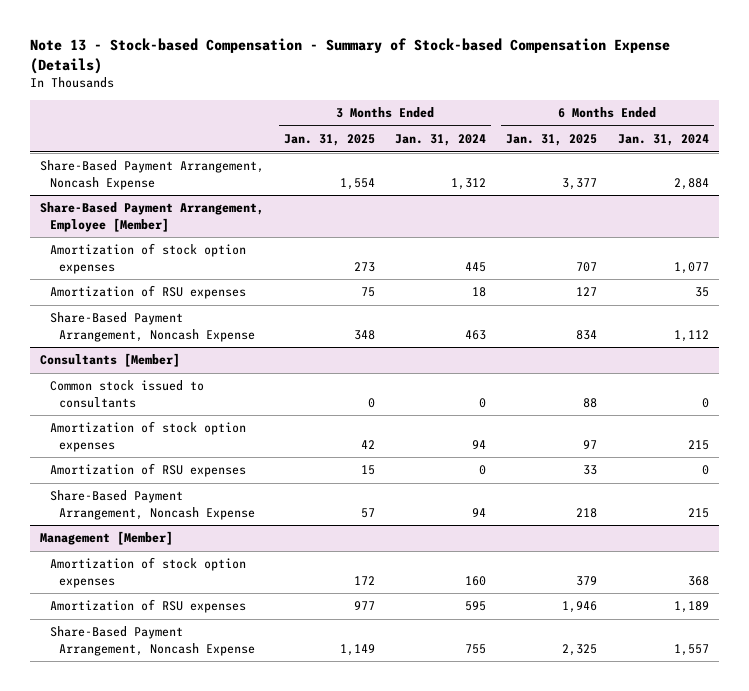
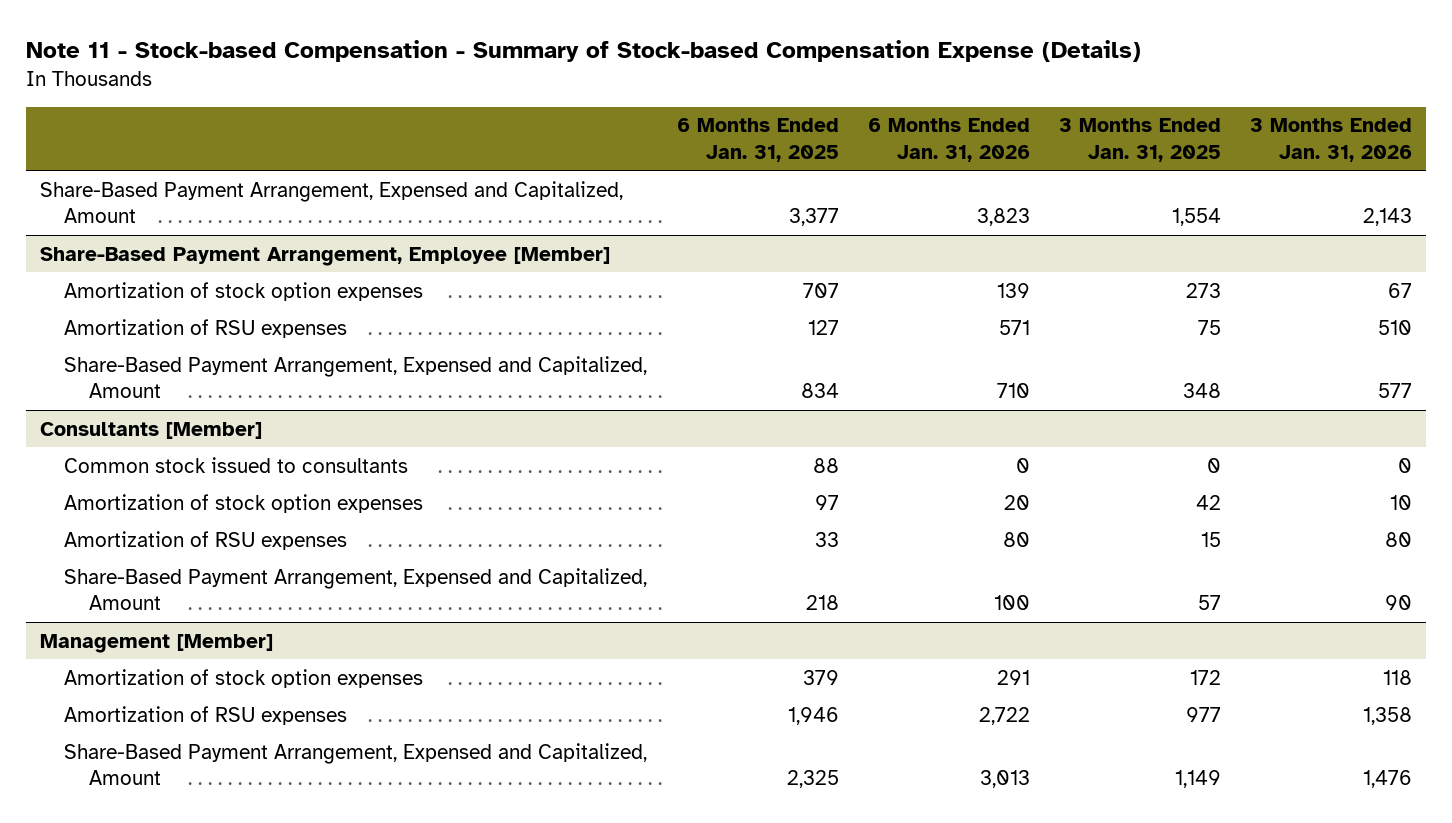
[30,38,671,74] Note 13 - Stock-based Compensation - Summary of Stock-based Compensation Expense (Details) -> [25,39,1141,62] Note 11 - Stock-based Compensation - Summary of Stock-based Compensation Expense (Details)
[395,134,487,147] Jan. 31, 2024 -> none
[617,134,709,147] Jan. 31, 2024 -> none
none -> [867,118,1030,162] 6 Months Ended Jan. 31, 2026
none -> [1249,118,1412,162] 3 Months Ended Jan. 31, 2026
[40,160,265,190] Share-Based Payment Arrangement, Noncash Expense -> [40,180,624,224] Share-Based Payment Arrangement, Expensed and Capitalized, Amount
[49,312,255,342] Share-Based Payment Arrangement, Noncash Expense -> [64,355,648,399] Share-Based Payment Arrangement, Expensed and Capitalized, Amount
[49,490,255,520] Share-Based Payment Arrangement, Noncash Expense -> [64,567,648,611] Share-Based Payment Arrangement, Expensed and Capitalized, Amount
[49,626,255,656] Share-Based Payment Arrangement, Noncash Expense -> [64,742,648,786] Share-Based Payment Arrangement, Expensed and Capitalized, Amount

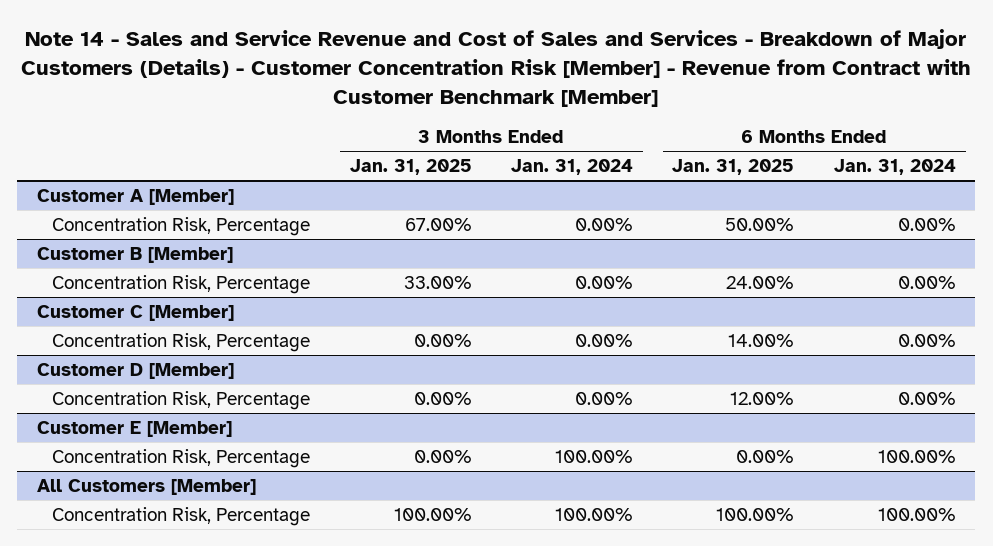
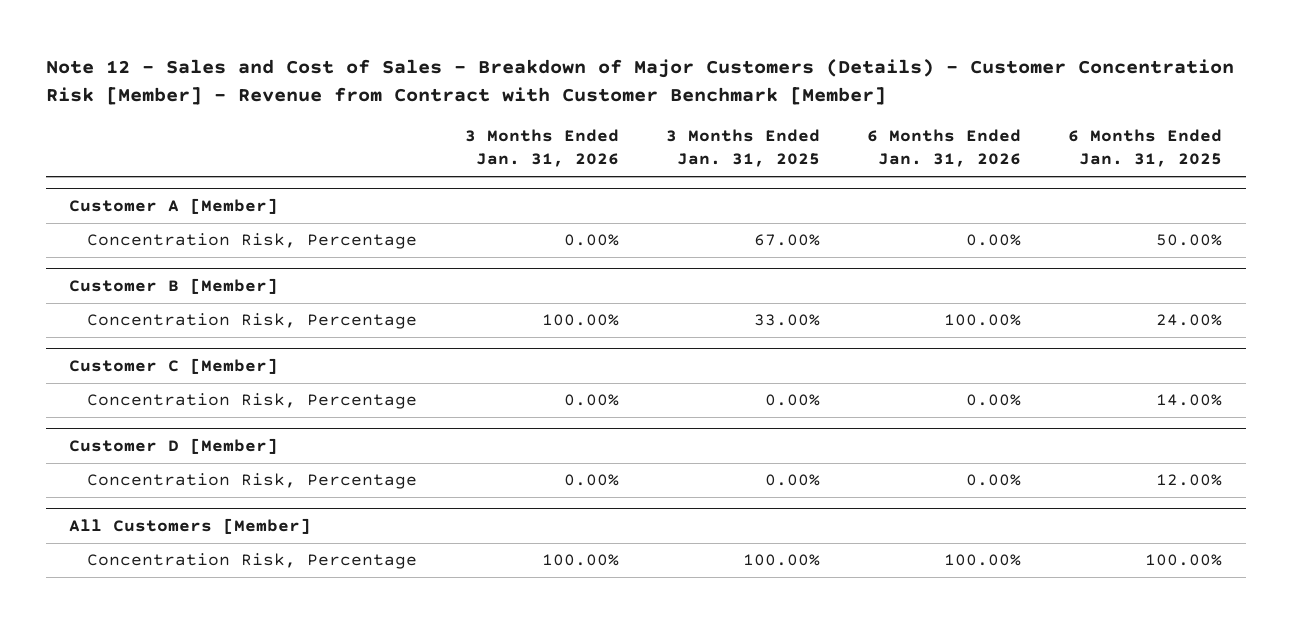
[21,28,972,107] Note 14 - Sales and Service Revenue and Cost of Sales and Services - Breakdown of Major Customers (Details) - Customer Concentration Risk [Member] - Revenue from Contract with Customer Benchmark [Member] -> [45,59,1234,106] Note 12 - Sales and Cost of Sales - Breakdown of Major Customers (Details) - Customer Concentration Risk [Member] - Revenue from Contract with Customer Benchmark [Member]
[511,158,634,175] Jan. 31, 2024 -> none
[833,158,956,175] Jan. 31, 2024 -> none
none -> [464,129,619,168] 3 Months Ended Jan. 31, 2026
none -> [867,129,1022,168] 6 Months Ended Jan. 31, 2026
[36,420,232,437] Customer E [Member] -> none
[52,448,311,468] Concentration Risk, Percentage -> none

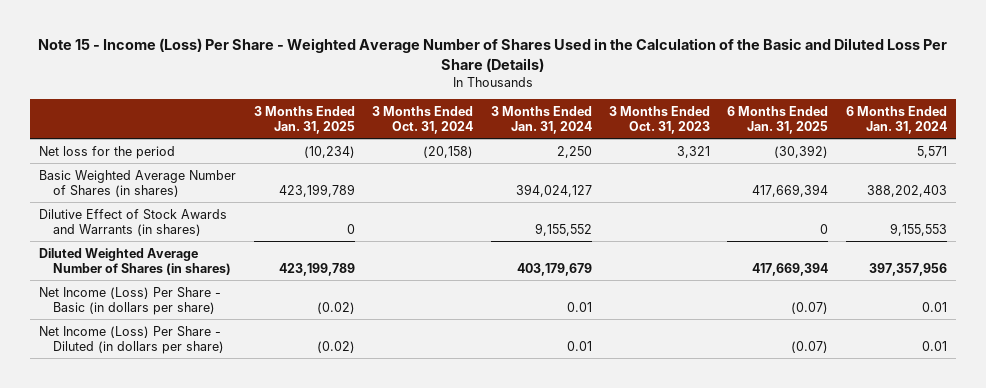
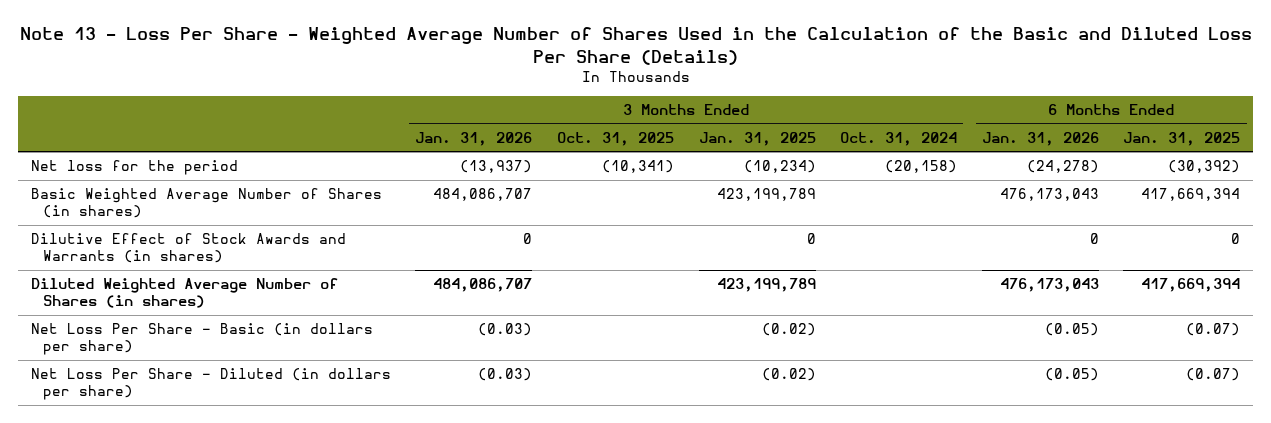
[38,38,948,72] Note 15 - Income (Loss) Per Share - Weighted Average Number of Shares Used in the Calculation of the Basic and Diluted Loss Per Share (Details) -> [19,27,1252,65] Note 13 - Loss Per Share - Weighted Average Number of Shares Used in the Calculation of the Basic and Diluted Loss Per Share (Details)
[490,105,592,134] 3 Months Ended Jan. 31, 2024 -> none
[608,105,710,134] 3 Months Ended Oct. 31, 2023 -> none
[845,105,947,134] 6 Months Ended Jan. 31, 2024 -> none
none -> [415,131,533,146] Jan. 31, 2026
none -> [556,131,674,146] Oct. 31, 2025
none -> [981,131,1099,146] Jan. 31, 2026
[39,286,222,315] Net Income (Loss) Per Share - Basic (in dollars per share) -> [30,323,373,356] Net Loss Per Share - Basic (in dollars per share)
[39,325,224,354] Net Income (Loss) Per Share - Diluted (in dollars per share) -> [30,368,391,401] Net Loss Per Share - Diluted (in dollars per share)

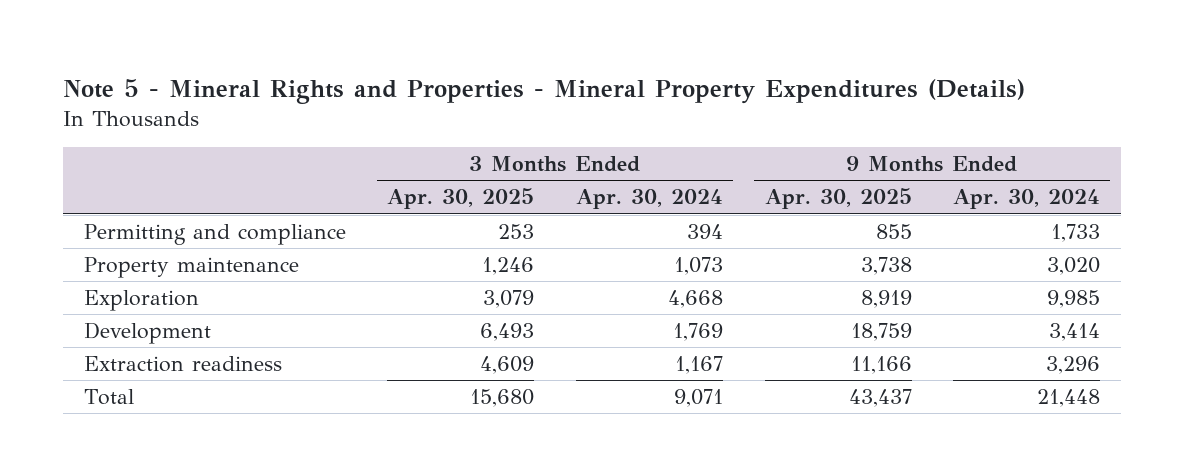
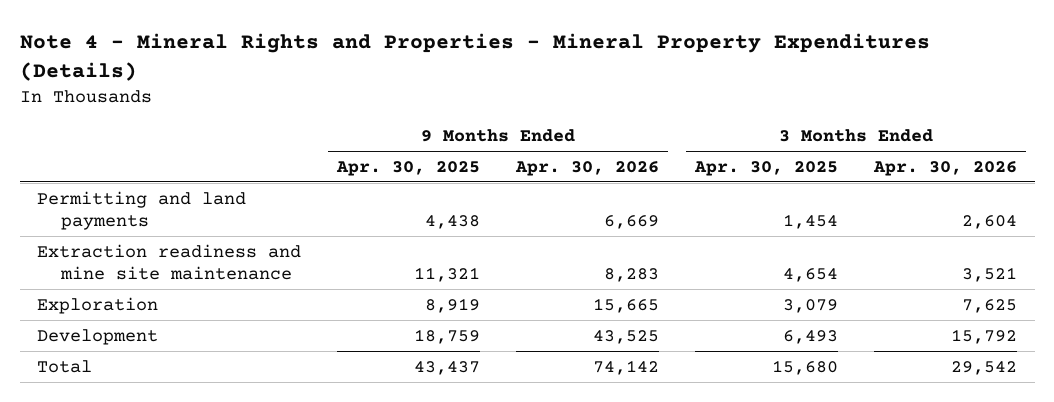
[63,78,1026,104] Note 5 - Mineral Rights and Properties - Mineral Property Expenditures (Details) -> [19,33,930,81] Note 4 - Mineral Rights and Properties - Mineral Property Expenditures (Details)
[575,189,723,210] Apr. 30, 2024 -> none
[953,189,1101,210] Apr. 30, 2024 -> none
none -> [515,160,660,176] Apr. 30, 2026
none -> [872,160,1017,176] Apr. 30, 2026
[83,224,346,246] Permitting and compliance -> none
[83,257,299,279] Property maintenance -> none
none -> [37,190,247,230] Permitting and land payments
none -> [37,243,302,280] Extraction readiness and mine site maintenance
[83,356,282,373] Extraction readiness -> none

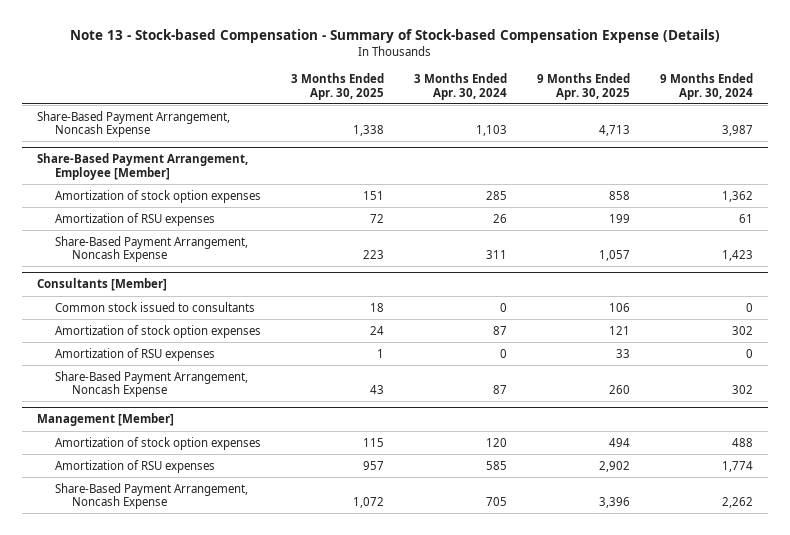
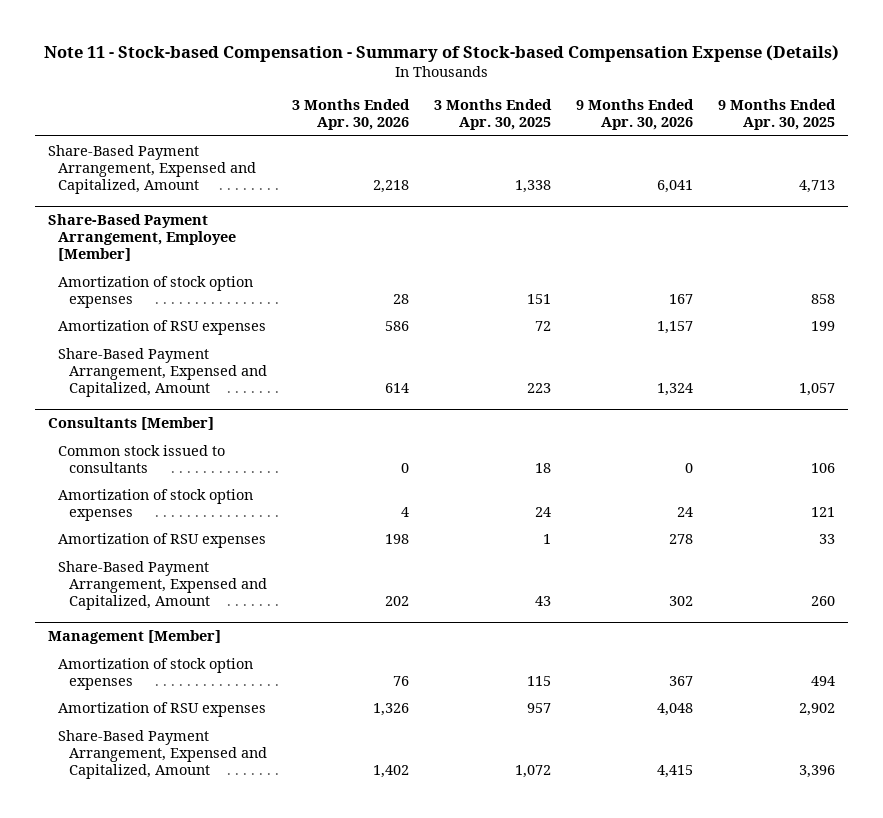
[70,29,721,44] Note 13 - Stock-based Compensation - Summary of Stock-based Compensation Expense (Details) -> [43,44,839,62] Note 11 - Stock-based Compensation - Summary of Stock-based Compensation Expense (Details)
[413,73,507,100] 3 Months Ended Apr. 30, 2024 -> none
[660,73,754,100] 9 Months Ended Apr. 30, 2024 -> none
none -> [291,99,410,131] 3 Months Ended Apr. 30, 2026
none -> [576,99,695,131] 9 Months Ended Apr. 30, 2026
[36,110,230,138] Share-Based Payment Arrangement, Noncash Expense -> [47,144,257,194] Share-Based Payment Arrangement, Expensed and Capitalized, Amount
[54,235,248,263] Share-Based Payment Arrangement, Noncash Expense -> [58,347,267,397] Share-Based Payment Arrangement, Expensed and Capitalized, Amount
[54,370,248,398] Share-Based Payment Arrangement, Noncash Expense -> [58,560,267,610] Share-Based Payment Arrangement, Expensed and Capitalized, Amount
[54,482,248,510] Share-Based Payment Arrangement, Noncash Expense -> [58,729,267,779] Share-Based Payment Arrangement, Expensed and Capitalized, Amount

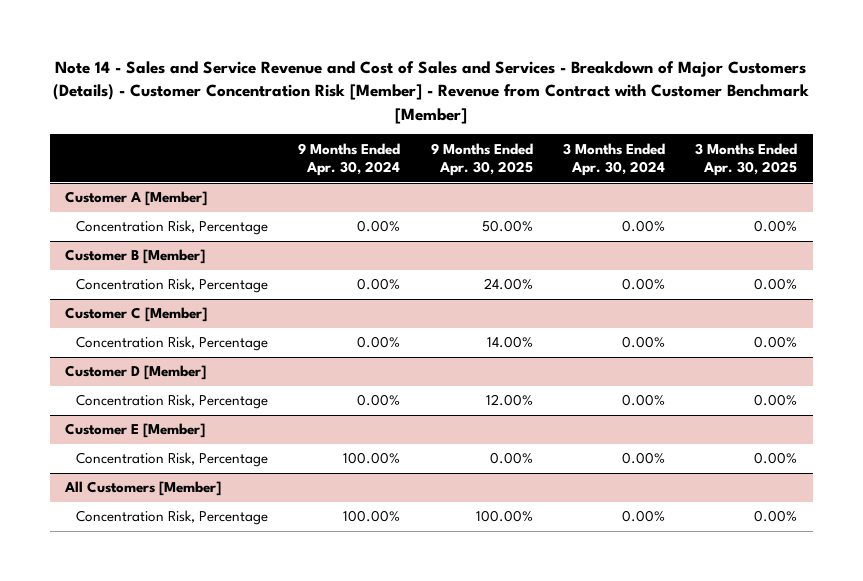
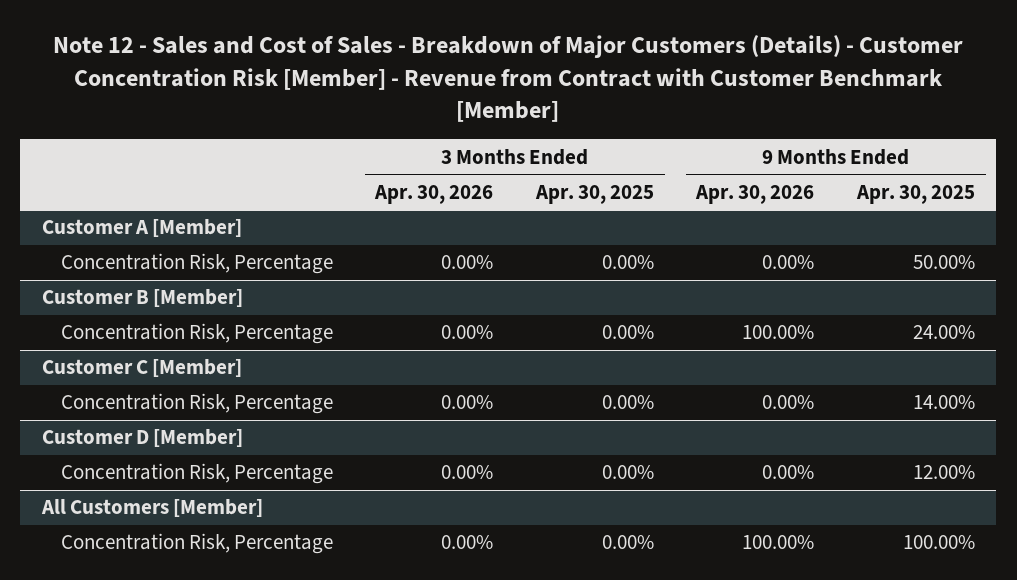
[53,61,810,124] Note 14 - Sales and Service Revenue and Cost of Sales and Services - Breakdown of Major Customers (Details) - Customer Concentration Risk [Member] - Revenue from Contract with Customer Benchmark [Member] -> [53,35,964,123] Note 12 - Sales and Cost of Sales - Breakdown of Major Customers (Details) - Customer Concentration Risk [Member] - Revenue from Contract with Customer Benchmark [Member]
[298,142,401,177] 9 Months Ended Apr. 30, 2024 -> none
[563,142,666,177] 3 Months Ended Apr. 30, 2024 -> none
none -> [374,184,494,204] Apr. 30, 2026
none -> [695,184,815,204] Apr. 30, 2026
[65,423,206,439] Customer E [Member] -> none
[75,452,268,468] Concentration Risk, Percentage -> none

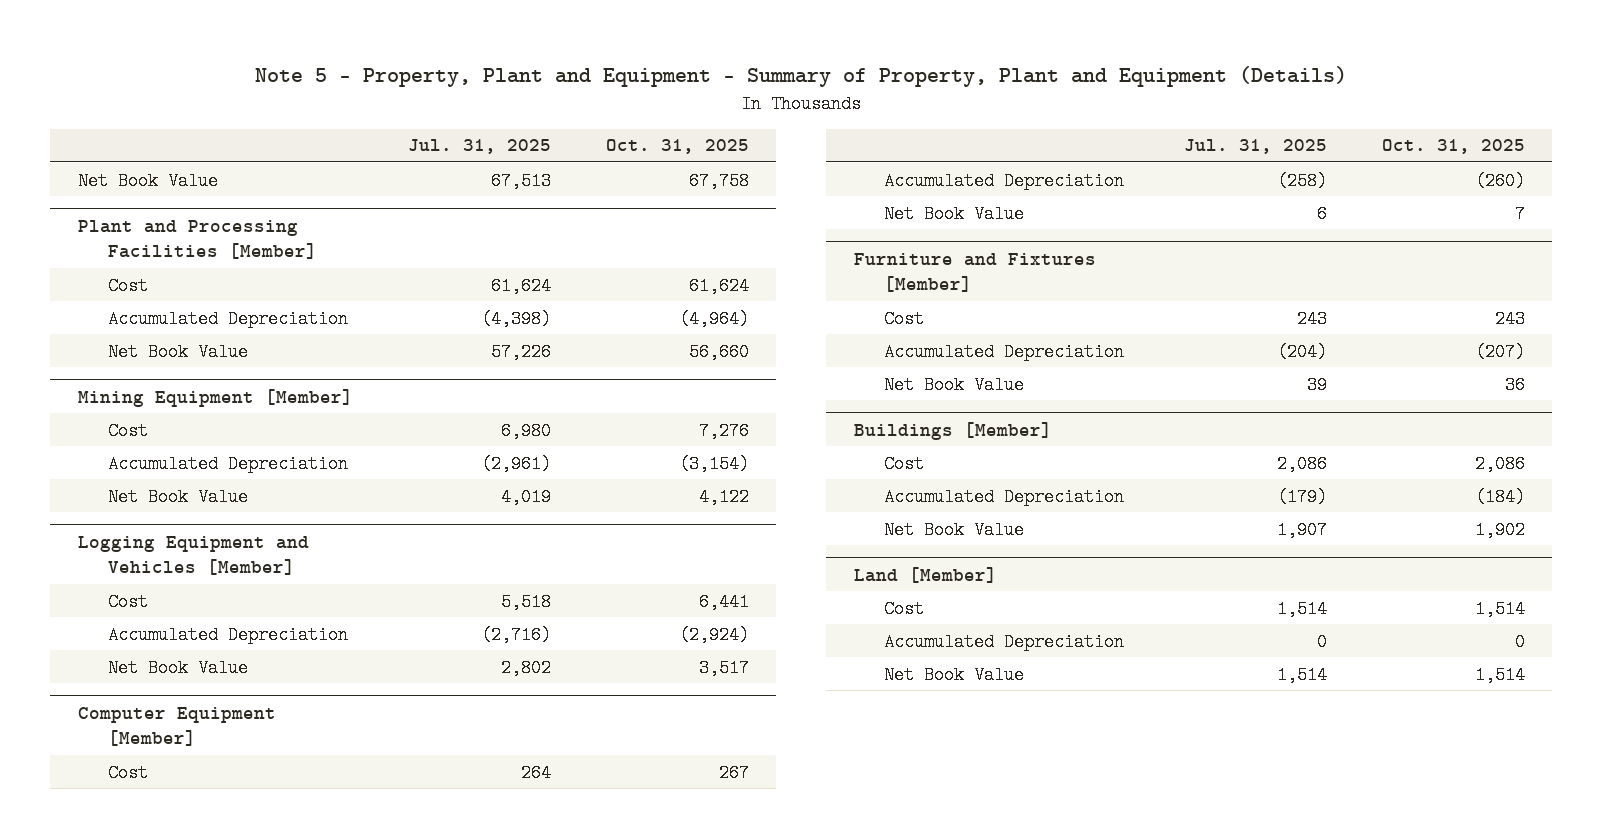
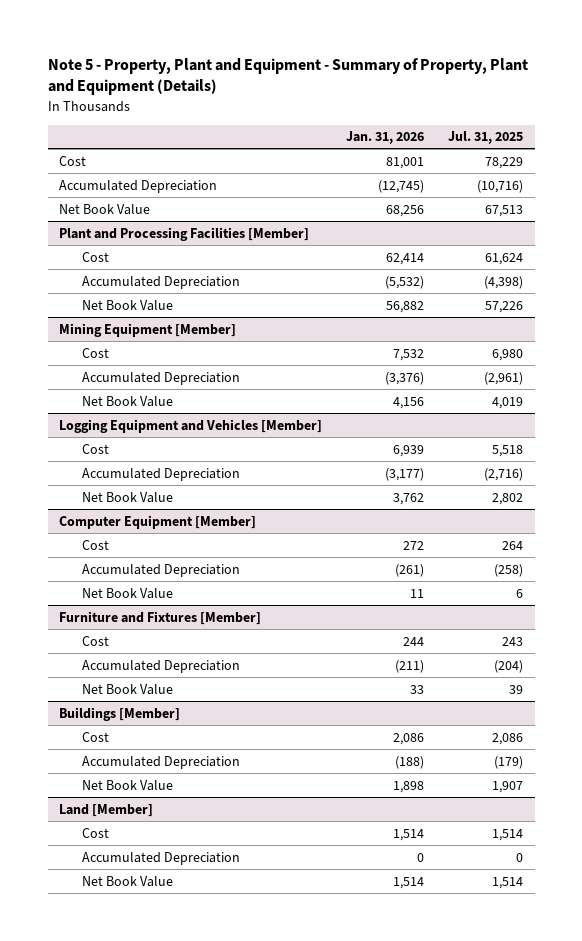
[605,139,749,155] Oct. 31, 2025 -> none
none -> [346,131,425,145] Jan. 31, 2026
none -> [59,155,87,166] Cost
none -> [59,179,218,193] Accumulated Depreciation

